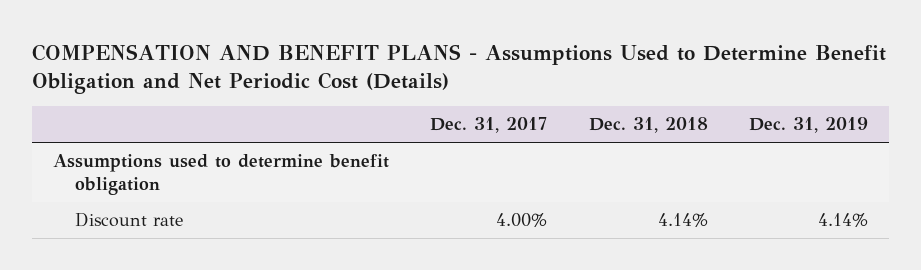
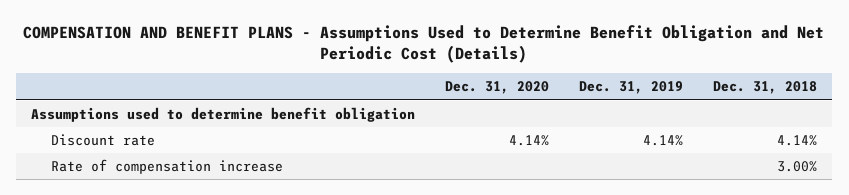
[430,117,548,134] Dec. 31, 2017 -> none
none -> [445,81,550,95] Dec. 31, 2020
none -> [51,159,284,175] Rate of compensation increase

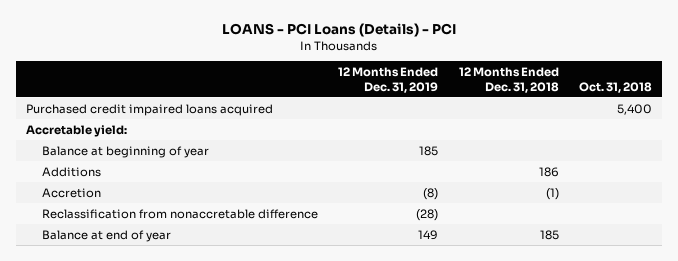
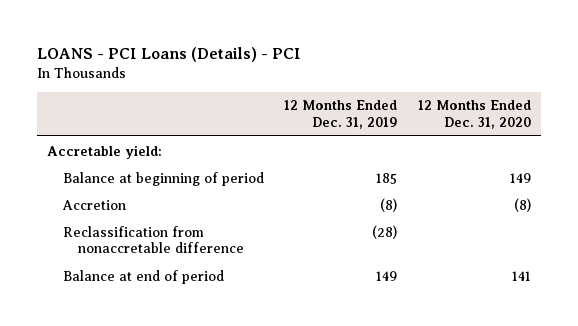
[458,66,559,93] 12 Months Ended Dec. 31, 2018 -> none
[579,81,653,93] Oct. 31, 2018 -> none
none -> [417,100,531,129] 12 Months Ended Dec. 31, 2020
[26,103,274,116] Purchased credit impaired loans acquired -> none
[42,166,102,177] Additions -> none
[42,145,210,158] Balance at beginning of year -> [62,171,264,186] Balance at beginning of period
[42,229,172,242] Balance at end of year -> [62,269,224,284] Balance at end of period

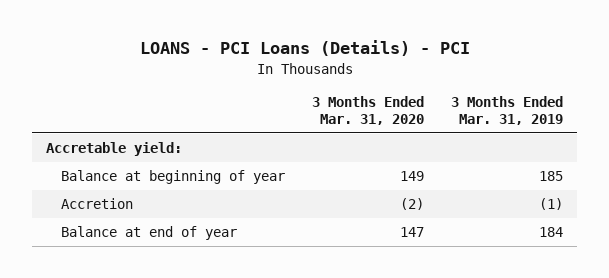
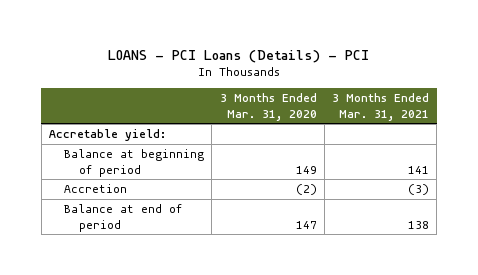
[451,96,564,125] 3 Months Ended Mar. 31, 2019 -> none
none -> [331,93,429,121] 3 Months Ended Mar. 31, 2021
[60,170,285,185] Balance at beginning of year -> [64,148,205,177] Balance at beginning of period
[60,226,237,241] Balance at end of year -> [64,203,183,232] Balance at end of period

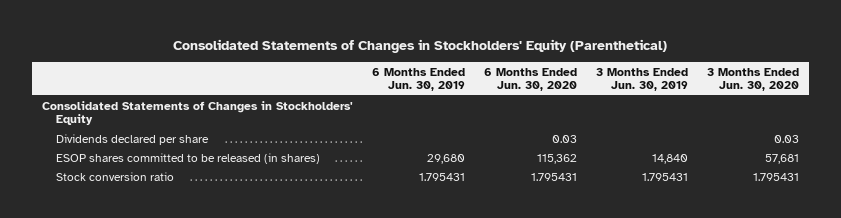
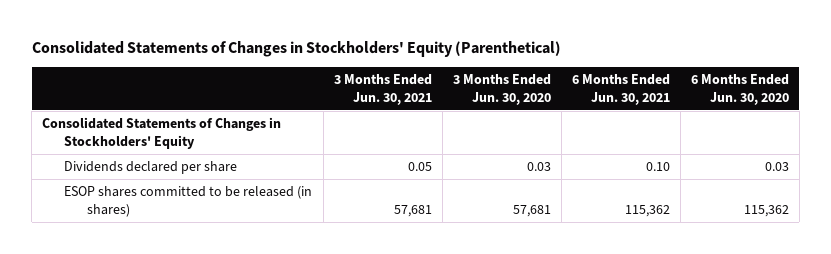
[371,67,465,92] 6 Months Ended Jun. 30, 2019 -> none
[595,67,688,92] 3 Months Ended Jun. 30, 2019 -> none
none -> [333,74,432,106] 3 Months Ended Jun. 30, 2021
none -> [571,74,670,106] 6 Months Ended Jun. 30, 2021
[55,171,174,181] Stock conversion ratio -> none

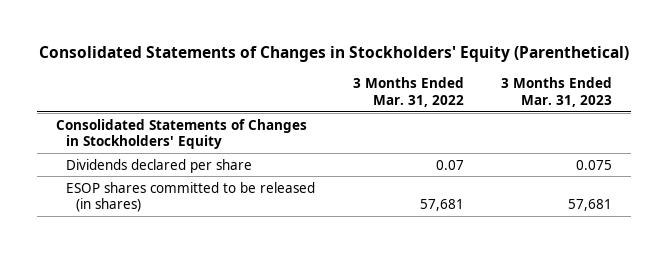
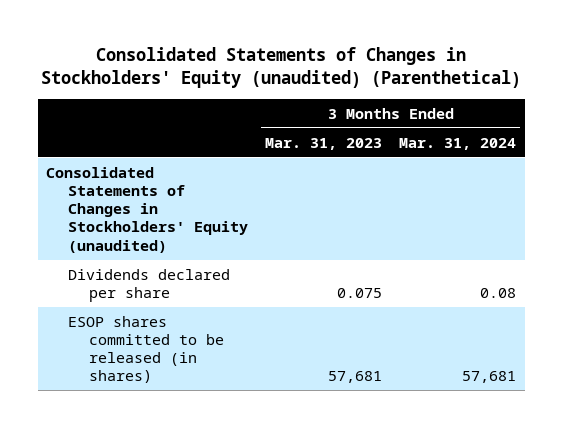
[39,46,630,63] Consolidated Statements of Changes in Stockholders' Equity (Parenthetical) -> [41,46,522,89] Consolidated Statements of Changes in Stockholders' Equity (unaudited) (Parenthetical)
[352,77,464,107] 3 Months Ended Mar. 31, 2022 -> none
none -> [399,137,517,150] Mar. 31, 2024
[56,118,308,150] Consolidated Statements of Changes in Stockholders' Equity -> [46,166,248,253] Consolidated Statements of Changes in Stockholders' Equity (unaudited)

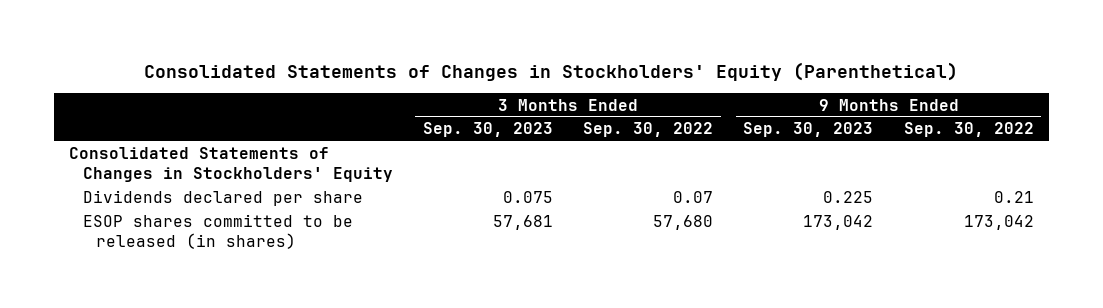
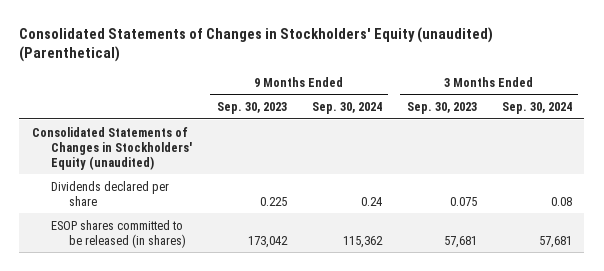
[144,61,959,81] Consolidated Statements of Changes in Stockholders' Equity (Parenthetical) -> [19,26,494,62] Consolidated Statements of Changes in Stockholders' Equity (unaudited) (Parenthetical)
[583,122,714,138] Sep. 30, 2022 -> none
[903,122,1034,138] Sep. 30, 2022 -> none
none -> [311,102,382,115] Sep. 30, 2024
none -> [501,102,572,115] Sep. 30, 2024
[68,147,393,183] Consolidated Statements of Changes in Stockholders' Equity -> [31,126,192,170] Consolidated Statements of Changes in Stockholders' Equity (unaudited)

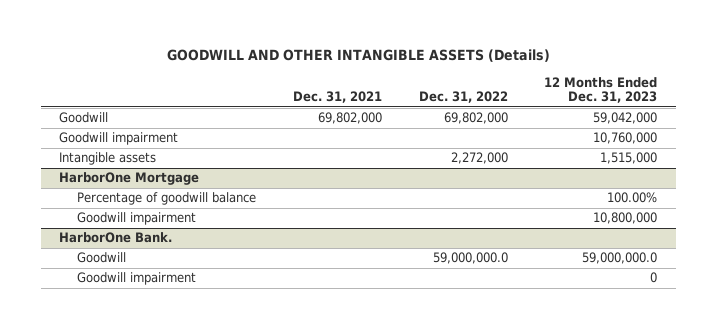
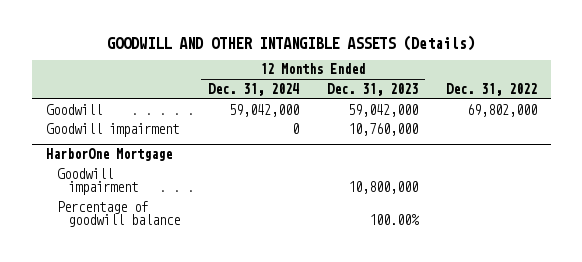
[292,91,382,104] Dec. 31, 2021 -> none
none -> [207,82,299,96] Dec. 31, 2024
[59,152,157,166] Intangible assets -> none
[59,232,173,244] HarborOne Bank. -> none
[77,252,127,264] Goodwill -> none
[77,272,197,286] Goodwill impairment -> none
[77,192,257,206] Percentage of goodwill balance -> [56,200,180,228] Percentage of goodwill balance

